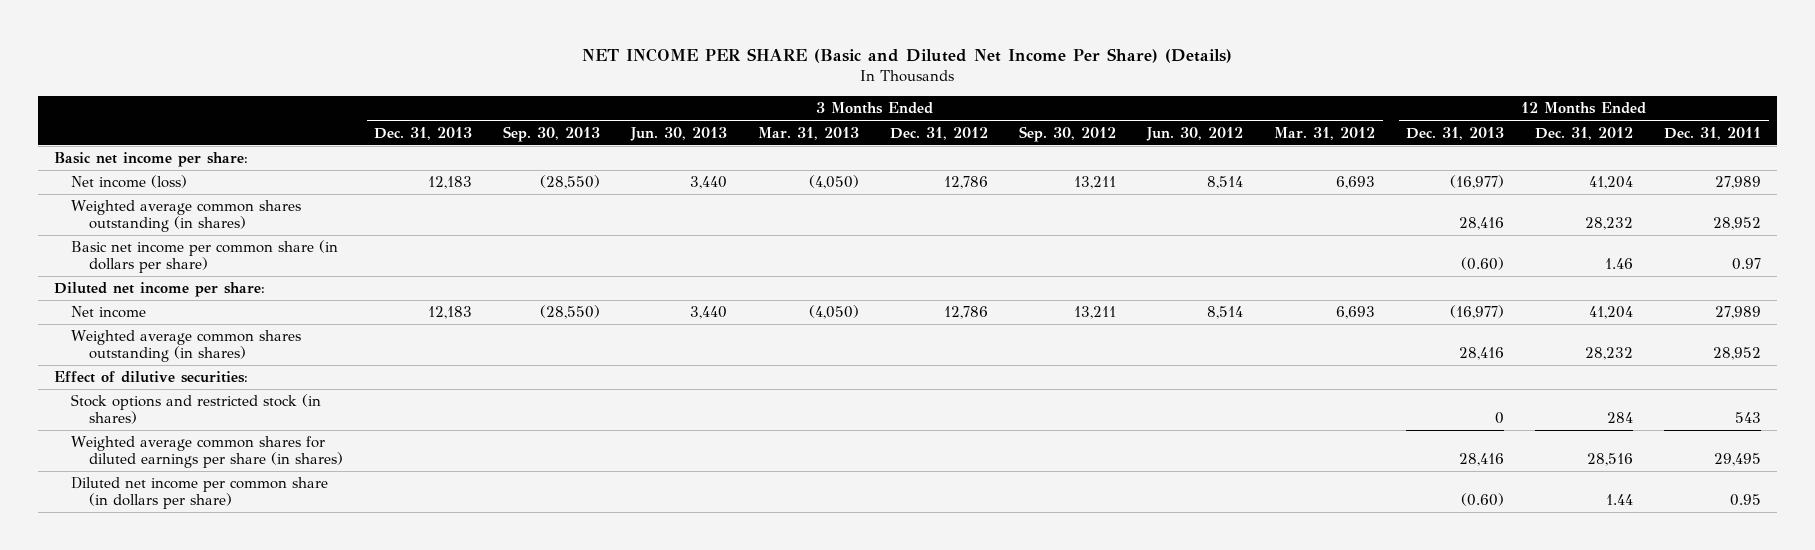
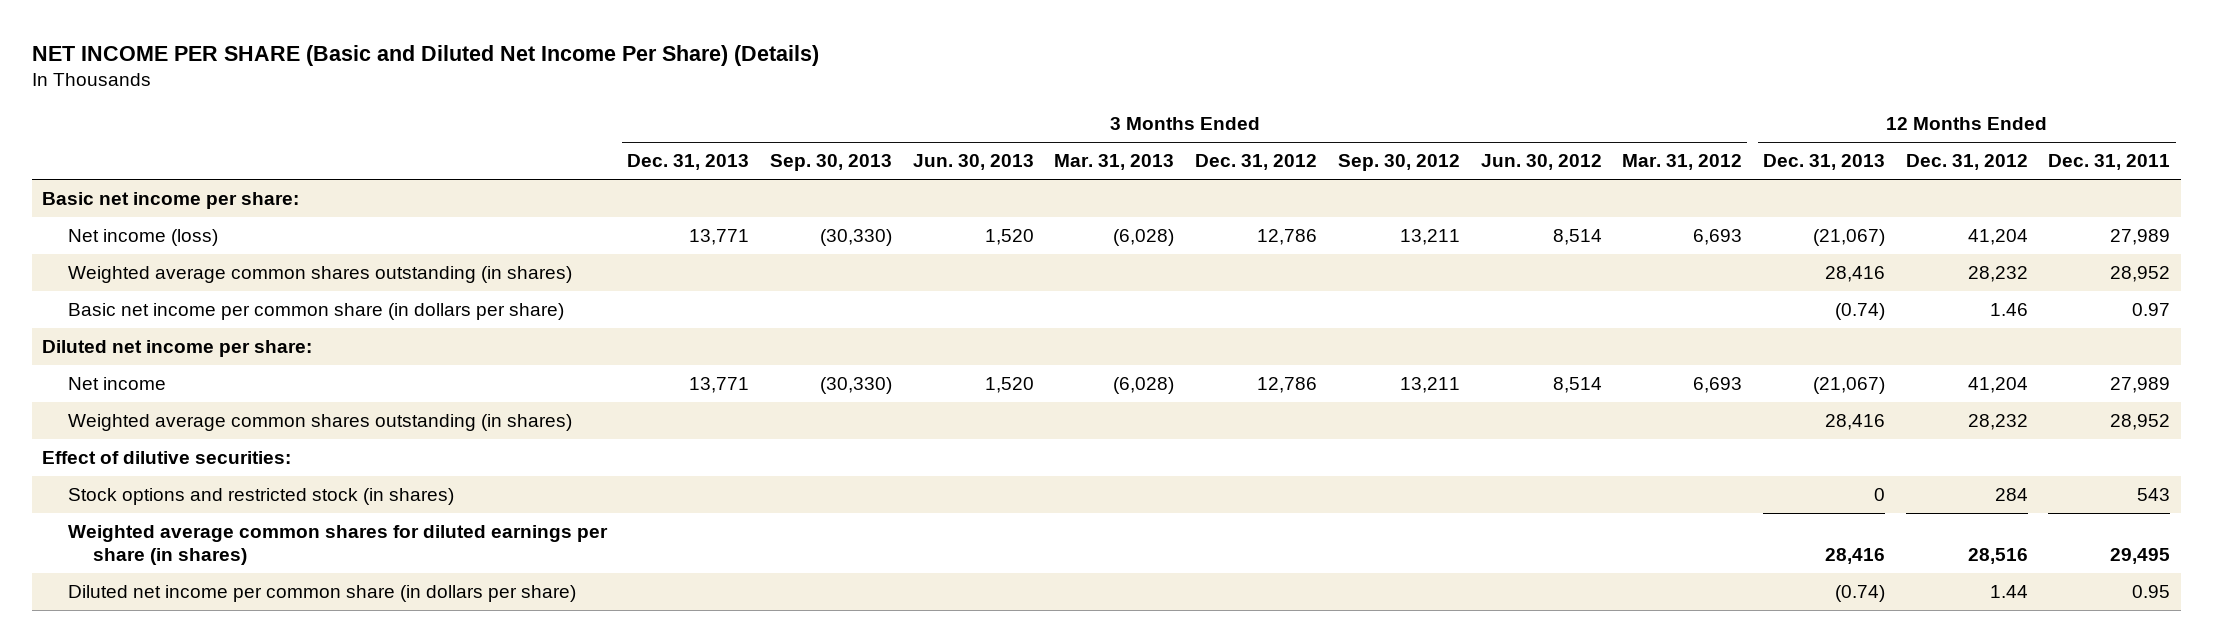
[428,176,473,190] 12,183 -> [689,229,750,246] 13,771
[540,175,601,190] (28,550) -> [819,229,892,247] (30,330)
[690,176,728,190] 3,440 -> [984,229,1034,246] 1,520
[809,175,860,190] (4,050) -> [1113,229,1175,247] (6,028)
[1450,175,1505,190] (16,977) -> [1812,229,1885,247] (21,067)
[1461,257,1505,271] (0.60) -> [1834,303,1885,321] (0.74)
[428,306,473,320] 12,183 -> [689,377,750,394] 13,771
[540,305,601,320] (28,550) -> [819,377,892,395] (30,330)
[690,306,728,320] 3,440 -> [984,377,1034,394] 1,520
[809,305,860,320] (4,050) -> [1113,377,1175,395] (6,028)
[1450,305,1505,320] (16,977) -> [1812,377,1885,395] (21,067)
[1461,493,1505,507] (0.60) -> [1834,585,1885,603] (0.74)

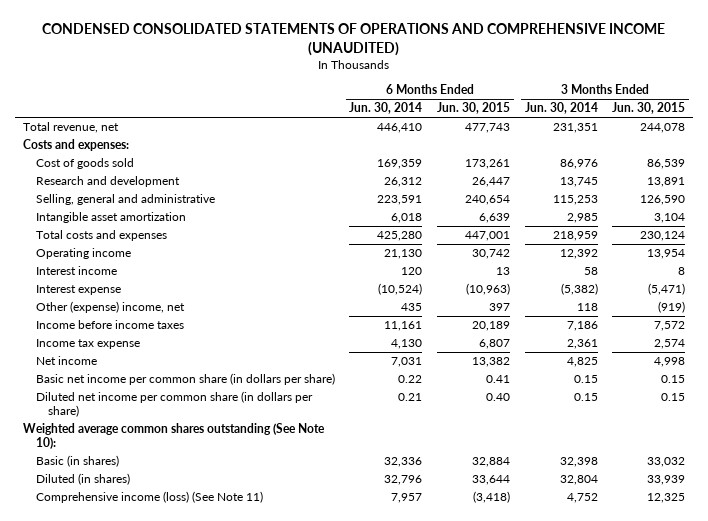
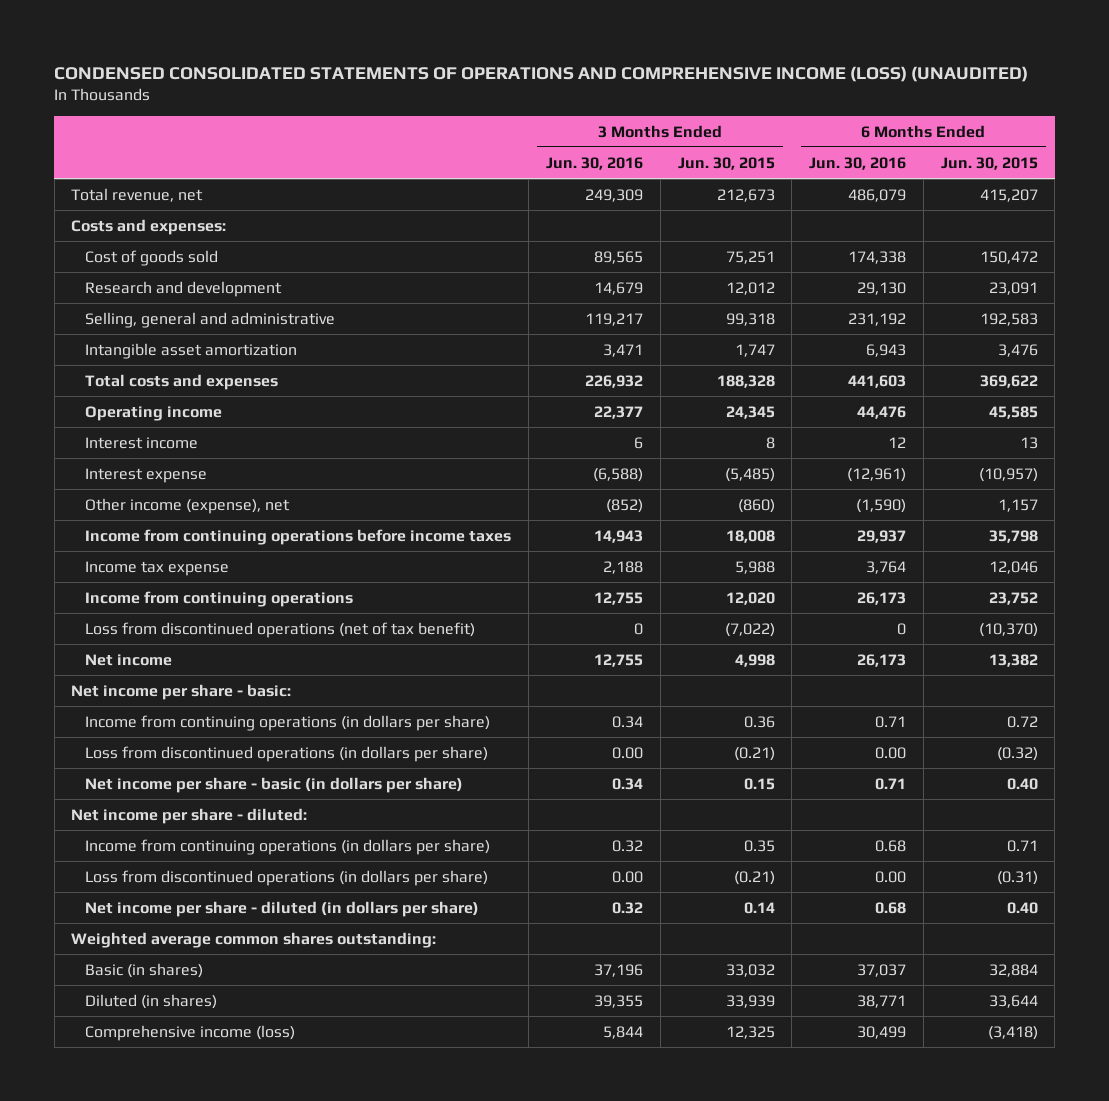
[42,23,666,56] CONDENSED CONSOLIDATED STATEMENTS OF OPERATIONS AND COMPREHENSIVE INCOME (UNAUDITED) -> [54,65,1029,82] CONDENSED CONSOLIDATED STATEMENTS OF OPERATIONS AND COMPREHENSIVE INCOME (LOSS) (UNAUDITED)
[349,102,423,115] Jun. 30, 2014 -> none
[524,102,598,115] Jun. 30, 2014 -> none
none -> [546,156,644,170] Jun. 30, 2016
none -> [809,156,907,170] Jun. 30, 2016
[464,123,510,134] 477,743 -> [979,188,1038,202] 415,207
[640,123,686,134] 244,078 -> [716,188,775,202] 212,673
[464,159,510,170] 173,261 -> [979,250,1038,264] 150,472
[647,159,686,170] 86,539 -> [725,250,775,264] 75,251
[471,177,510,188] 26,447 -> [988,281,1038,295] 23,091
[647,177,686,188] 13,891 -> [725,281,775,295] 12,012
[464,195,510,206] 240,654 -> [979,312,1038,326] 192,583
[640,195,686,206] 126,590 -> [725,312,775,326] 99,318
[478,213,510,224] 6,639 -> [997,343,1038,357] 3,476
[654,213,686,224] 3,104 -> [734,343,775,357] 1,747
[464,231,510,242] 447,001 -> [979,374,1038,388] 369,622
[640,231,686,242] 230,124 -> [716,374,775,388] 188,328
[471,249,510,260] 30,742 -> [988,405,1038,419] 45,585
[647,249,686,260] 13,954 -> [725,405,775,419] 24,345
[465,283,510,296] (10,963) -> [978,467,1038,482] (10,957)
[648,283,686,296] (5,471) -> [724,467,775,482] (5,485)
[35,301,185,314] Other (expense) income, net -> [85,497,291,514] Other income (expense), net
[488,303,510,312] 397 -> [997,498,1038,512] 1,157
[658,301,686,314] (919) -> [737,498,775,513] (860)
[35,320,184,330] Income before income taxes -> [85,528,512,545] Income from continuing operations before income taxes
[471,321,510,332] 20,189 -> [988,529,1038,543] 35,798
[654,321,686,332] 7,572 -> [725,529,775,543] 18,008
[478,339,510,350] 6,807 -> [988,560,1038,574] 12,046
[654,339,686,350] 2,574 -> [734,560,775,574] 5,988
none -> [85,590,354,607] Income from continuing operations
none -> [85,621,476,638] Loss from discontinued operations (net of tax benefit)
none -> [71,683,292,700] Net income per share - basic:
none -> [85,714,491,731] Income from continuing operations (in dollars per share)
none -> [85,745,489,762] Loss from discontinued operations (in dollars per share)
[35,373,335,386] Basic net income per common share (in dollars per share) -> [85,776,464,793] Net income per share - basic (in dollars per share)
[485,375,510,384] 0.41 -> [1006,777,1038,790] 0.40
none -> [71,807,308,824] Net income per share - diluted:
none -> [85,838,491,855] Income from continuing operations (in dollars per share)
none -> [85,869,489,886] Loss from discontinued operations (in dollars per share)
[35,391,313,418] Diluted net income per common share (in dollars per share) -> [85,900,480,917] Net income per share - diluted (in dollars per share)
[661,393,686,402] 0.15 -> [743,901,775,914] 0.14
[22,423,325,450] Weighted average common shares outstanding (See Note 10): -> [71,931,437,948] Weighted average common shares outstanding:
[35,491,263,504] Comprehensive income (loss) (See Note 11) -> [85,1024,296,1041] Comprehensive income (loss)

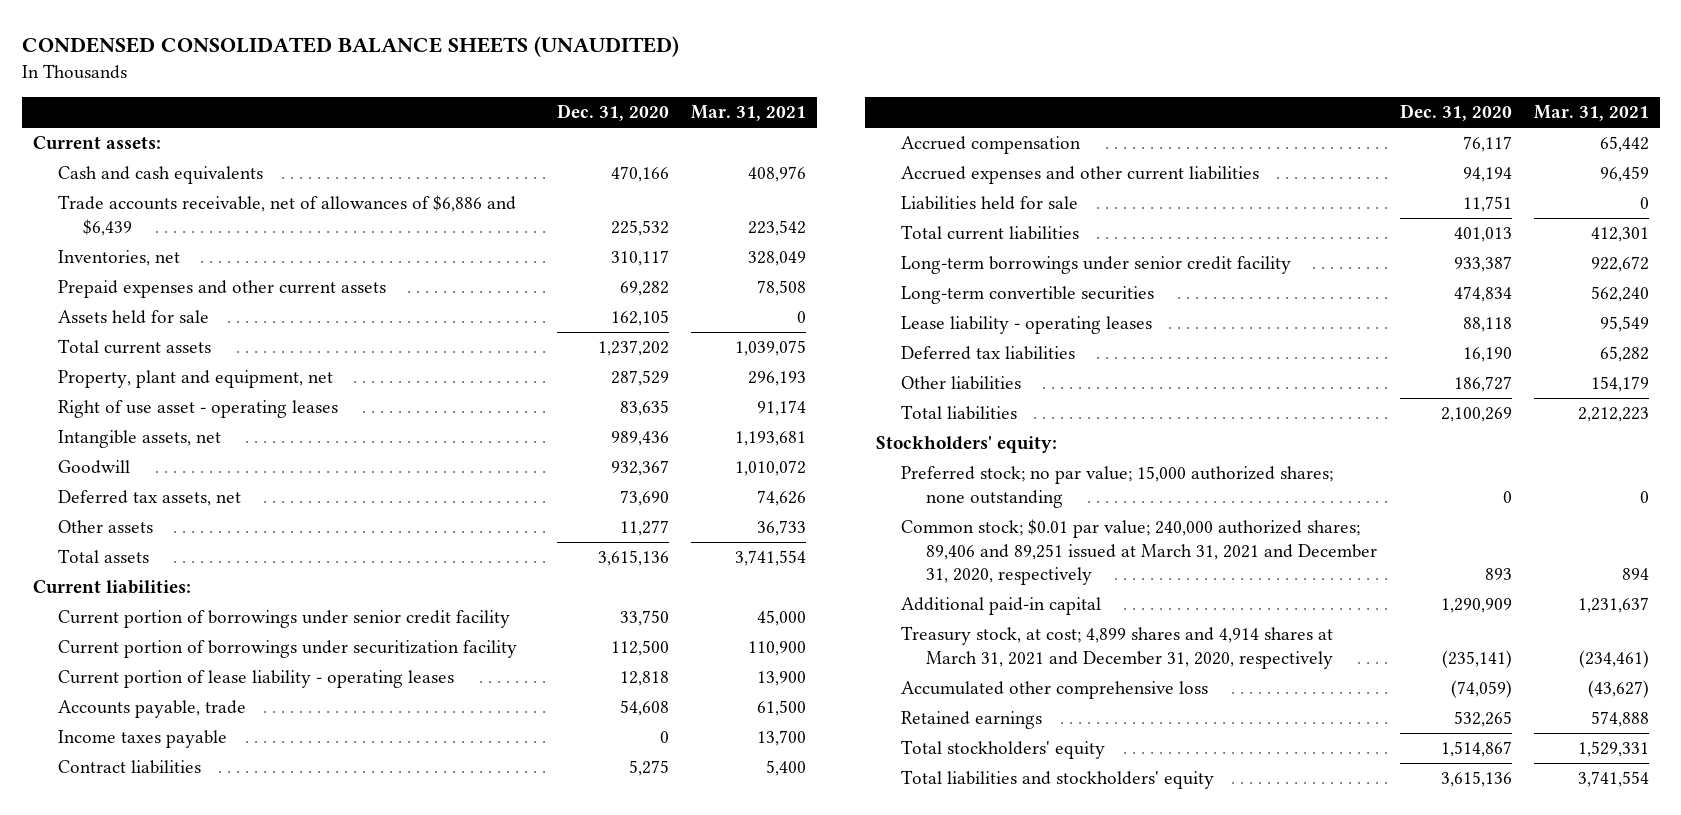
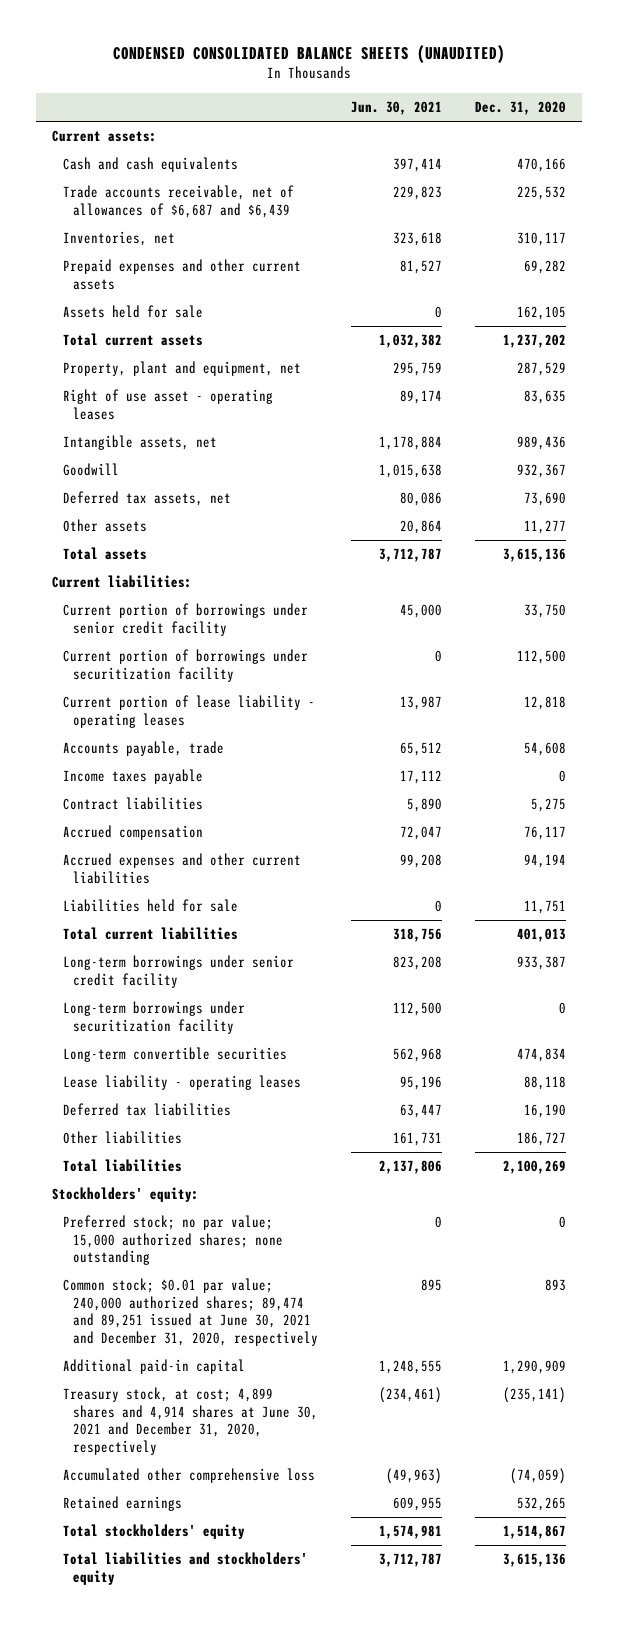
[690,105,806,122] Mar. 31, 2021 -> none
none -> [350,101,442,116] Jun. 30, 2021
[58,195,517,236] Trade accounts receivable, net of allowances of $6,886 and $6,439 -> [62,185,294,218] Trade accounts receivable, net of allowances of $6,687 and $6,439
none -> [62,1001,245,1034] Long-term borrowings under securitization facility
[901,519,1378,586] Common stock; $0.01 par value; 240,000 authorized shares; 89,406 and 89,251 issued at March 31, 2021 and December 31, 2020, respectively -> [62,1278,319,1346] Common stock; $0.01 par value; 240,000 authorized shares; 89,474 and 89,251 issued at June 30, 2021 and December 31, 2020, respectively
[901,626,1334,669] Treasury stock, at cost; 4,899 shares and 4,914 shares at March 31, 2021 and December 31, 2020, respectively -> [62,1387,319,1455] Treasury stock, at cost; 4,899 shares and 4,914 shares at June 30, 2021 and December 31, 2020, respectively

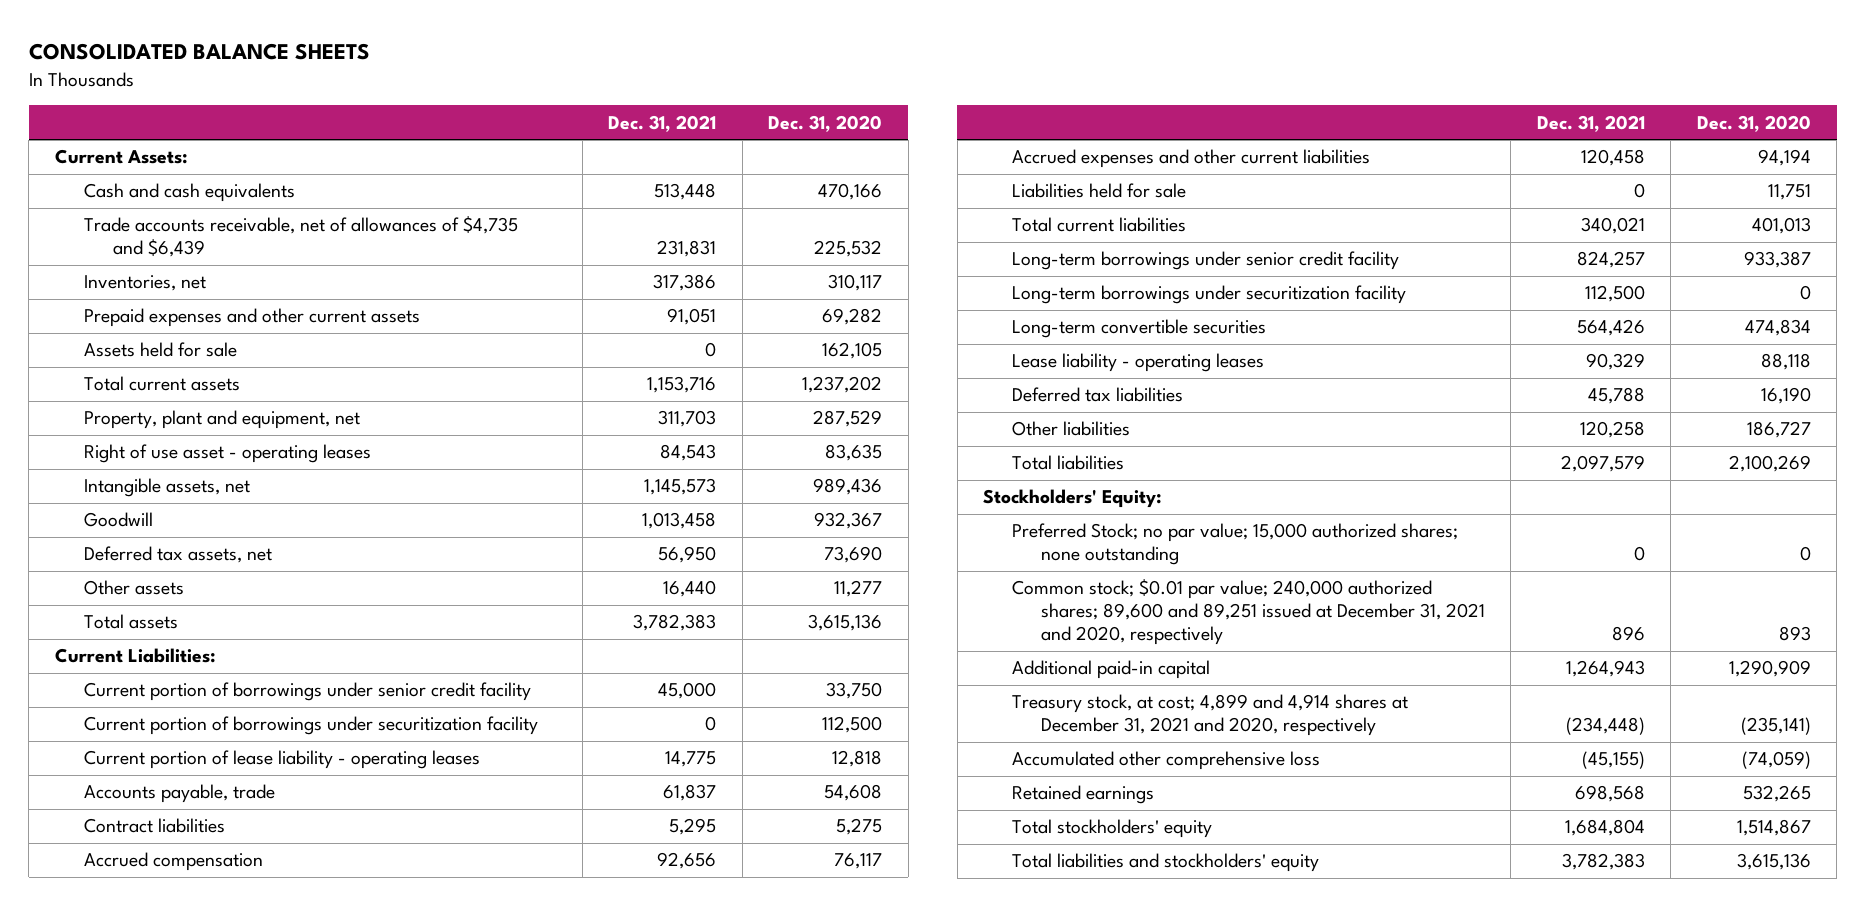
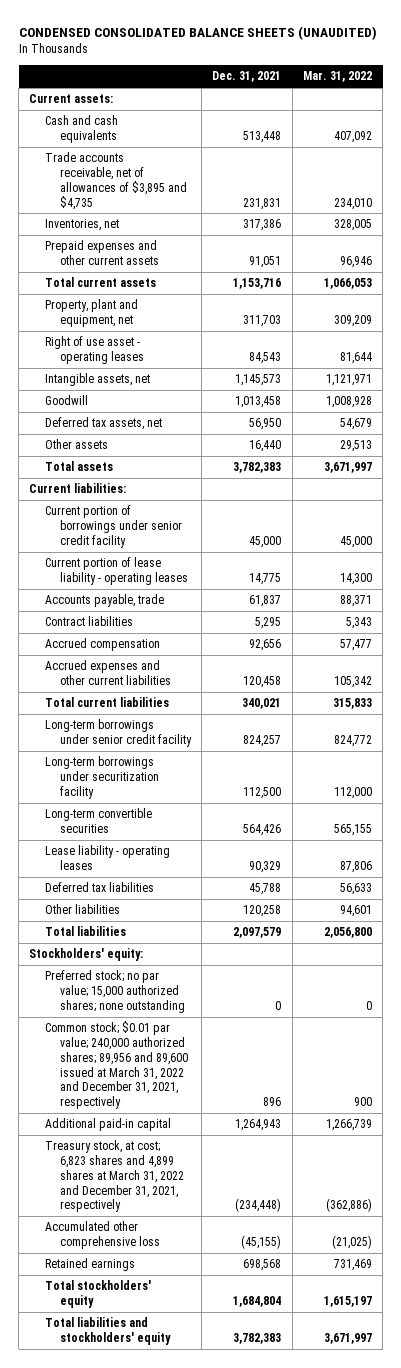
[28,43,370,61] CONSOLIDATED BALANCE SHEETS -> [18,26,377,41] CONDENSED CONSOLIDATED BALANCE SHEETS (UNAUDITED)
[768,114,883,132] Dec. 31, 2020 -> none
none -> [302,71,372,83] Mar. 31, 2022
[54,149,188,165] Current Assets: -> [29,94,114,104] Current assets:
[83,216,518,258] Trade accounts receivable, net of allowances of $4,735 and $6,439 -> [44,152,187,210] Trade accounts receivable, net of allowances of $3,895 and $4,735
[83,342,237,358] Assets held for sale -> none
[54,648,216,664] Current Liabilities: -> [29,483,127,494] Current liabilities:
[83,716,538,736] Current portion of borrowings under securitization facility -> none
[1011,183,1186,199] Liabilities held for sale -> none
[983,489,1163,509] Stockholders' Equity: -> [29,948,144,962] Stockholders' equity:
[1011,523,1458,566] Preferred Stock; no par value; 15,000 authorized shares; none outstanding -> [44,970,185,1013] Preferred stock; no par value; 15,000 authorized shares; none outstanding
[1011,579,1485,646] Common stock; $0.01 par value; 240,000 authorized shares; 89,600 and 89,251 issued at December 31, 2021 and 2020, respectively -> [44,1021,188,1109] Common stock; $0.01 par value; 240,000 authorized shares; 89,956 and 89,600 issued at March 31, 2022 and December 31, 2021, respectively
[1011,694,1408,737] Treasury stock, at cost; 4,899 and 4,914 shares at December 31, 2021 and 2020, respectively -> [44,1140,184,1213] Treasury stock, at cost; 6,823 shares and 4,899 shares at March 31, 2022 and December 31, 2021, respectively

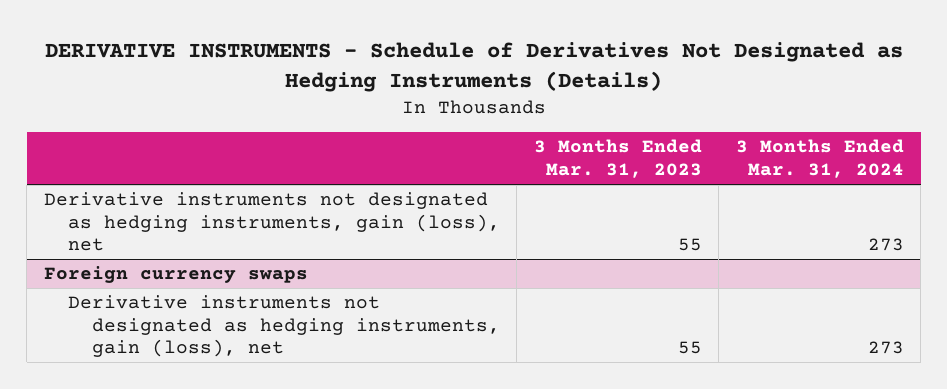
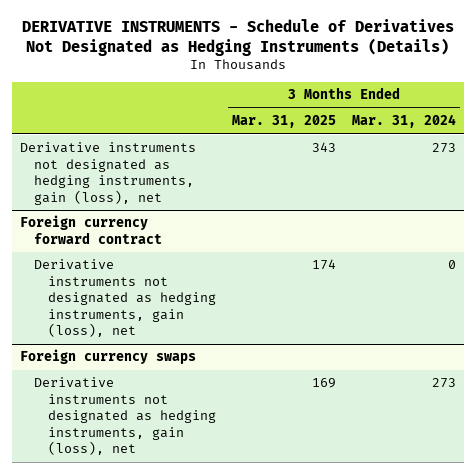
[533,139,702,179] 3 Months Ended Mar. 31, 2023 -> none
none -> [232,115,337,129] Mar. 31, 2025
none -> [19,215,162,244] Foreign currency forward contract
none -> [33,259,217,338] Derivative instruments not designated as hedging instruments, gain (loss), net

